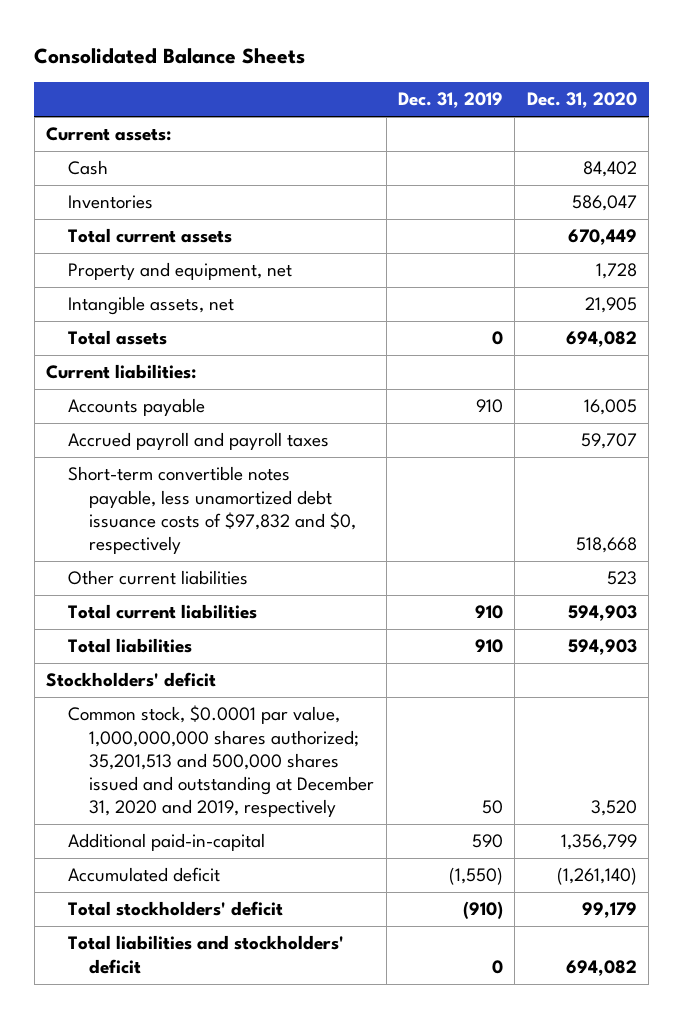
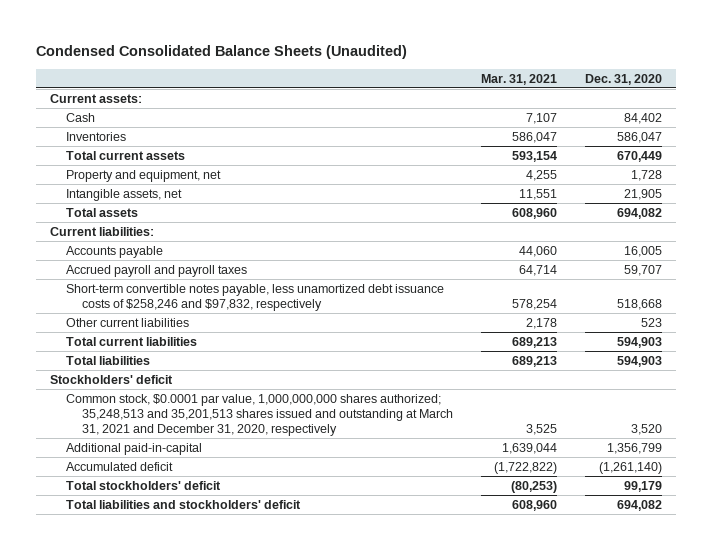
[34,48,306,65] Consolidated Balance Sheets -> [36,44,408,59] Condensed Consolidated Balance Sheets (Unaudited)
[398,92,504,109] Dec. 31, 2019 -> none
none -> [480,73,557,85] Mar. 31, 2021
[67,466,357,554] Short-term convertible notes payable, less unamortized debt issuance costs of $97,832 and $0, respectively -> [66,284,445,312] Short-term convertible notes payable, less unamortized debt issuance costs of $258,246 and $97,832, respectively
[67,705,375,817] Common stock, $0.0001 par value, 1,000,000,000 shares authorized; 35,201,513 and 500,000 shares issued and outstanding at December 31, 2020 and 2019, respectively -> [66,394,454,437] Common stock, $0.0001 par value, 1,000,000,000 shares authorized; 35,248,513 and 35,201,513 shares issued and outstanding at March 31, 2021 and December 31, 2020, respectively

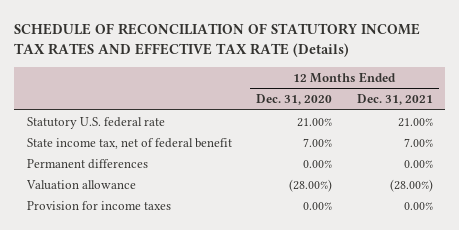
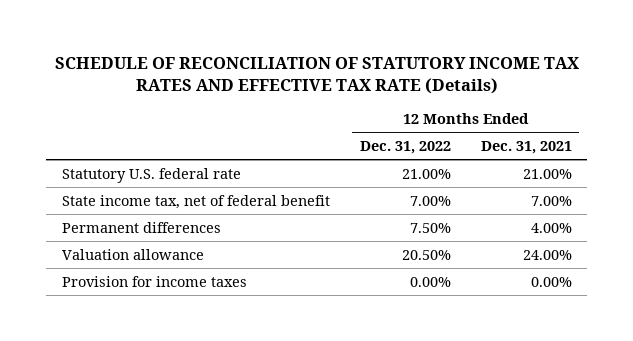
[256,94,333,106] Dec. 31, 2020 -> none
none -> [359,140,451,154] Dec. 31, 2022
[403,159,433,168] 0.00% -> [530,222,572,233] 4.00%
[389,178,433,192] (28.00%) -> [522,249,572,260] 24.00%

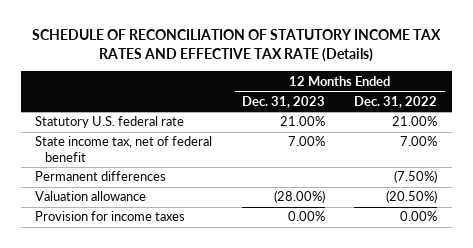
[480,140,572,154] Dec. 31, 2021 -> none
none -> [241,95,325,108] Dec. 31, 2023
[409,222,451,233] 7.50% -> [394,170,438,184] (7.50%)
[401,249,451,260] 20.50% -> [386,190,438,204] (20.50%)

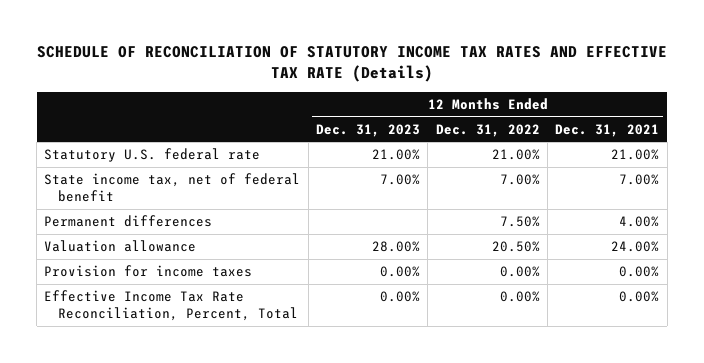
none -> [555,123,660,137] Dec. 31, 2021
[394,170,438,184] (7.50%) -> [499,216,540,228] 7.50%
[273,190,325,204] (28.00%) -> [372,241,421,253] 28.00%
[386,190,438,204] (20.50%) -> [491,241,540,253] 20.50%
none -> [44,290,298,322] Effective Income Tax Rate Reconciliation, Percent, Total

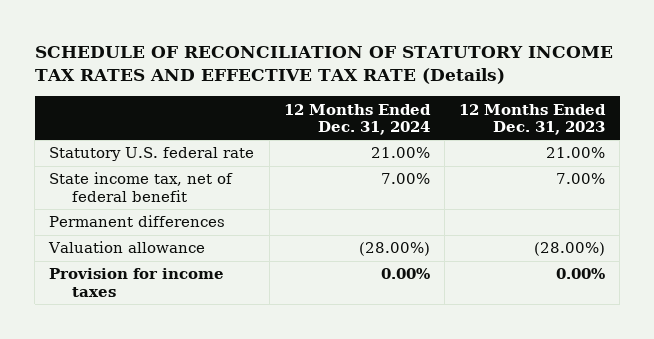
[435,123,540,137] Dec. 31, 2022 -> none
[555,123,660,137] Dec. 31, 2021 -> none
none -> [283,103,431,135] 12 Months Ended Dec. 31, 2024
[372,241,421,253] 28.00% -> [533,242,605,257] (28.00%)
[44,290,298,322] Effective Income Tax Rate Reconciliation, Percent, Total -> none

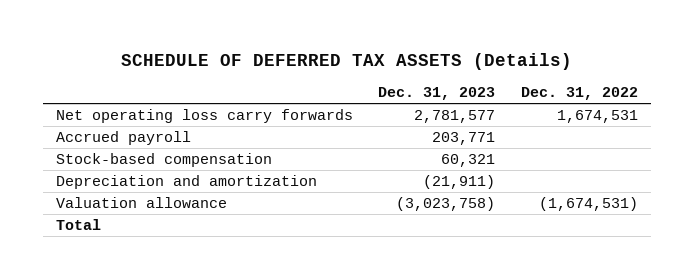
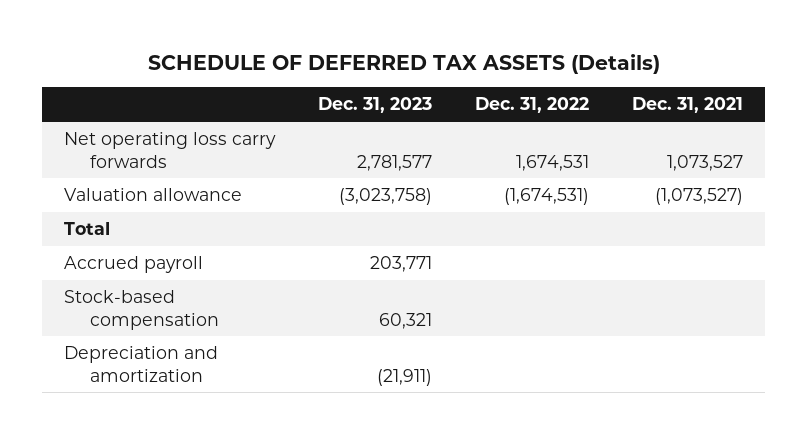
none -> [632,97,744,114] Dec. 31, 2021
[55,197,227,209] Valuation allowance -> [63,188,242,202] Valuation allowance
[55,219,101,231] Total -> [63,222,110,236] Total

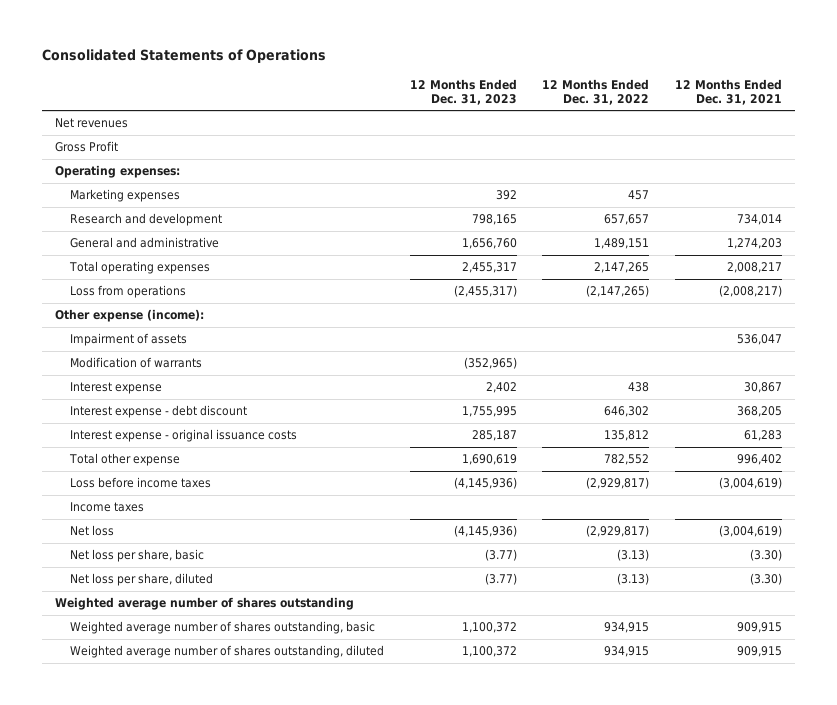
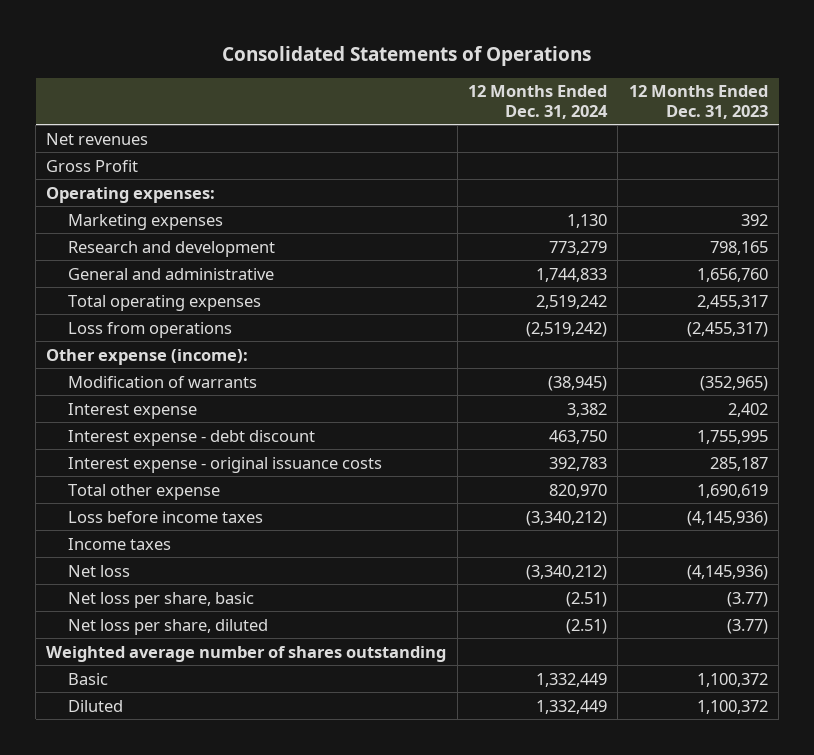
[542,78,650,106] 12 Months Ended Dec. 31, 2022 -> none
[675,78,783,106] 12 Months Ended Dec. 31, 2021 -> none
none -> [468,85,609,119] 12 Months Ended Dec. 31, 2024
[69,333,187,347] Impairment of assets -> none
[69,621,375,635] Weighted average number of shares outstanding, basic -> [68,672,109,685] Basic
[69,645,384,659] Weighted average number of shares outstanding, diluted -> [68,699,124,712] Diluted

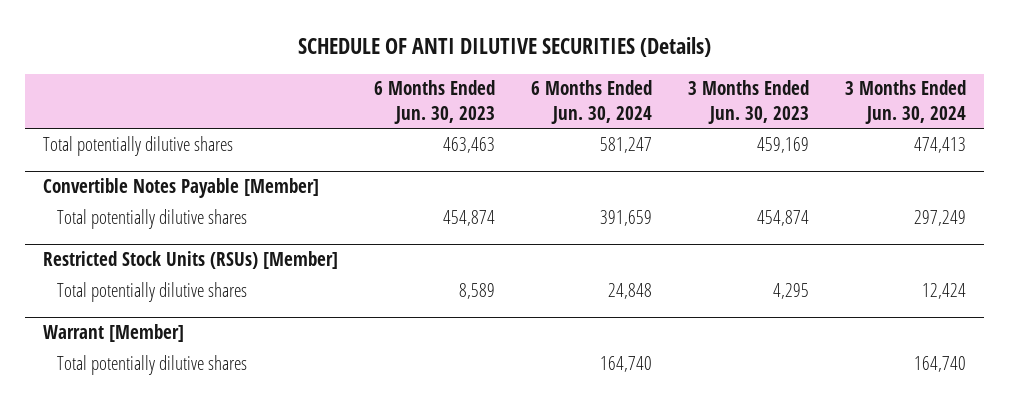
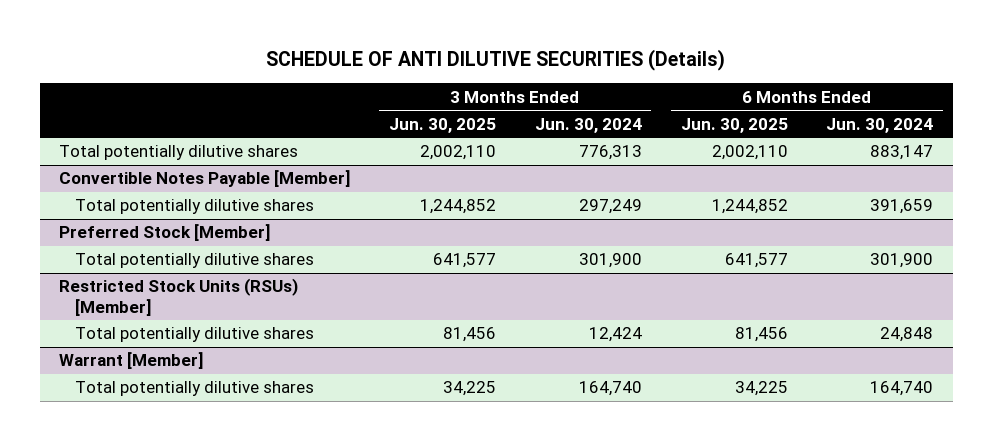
[374,80,496,124] 6 Months Ended Jun. 30, 2023 -> none
[688,80,810,124] 3 Months Ended Jun. 30, 2023 -> none
none -> [388,117,496,133] Jun. 30, 2025
none -> [680,117,788,133] Jun. 30, 2025
[600,136,653,153] 581,247 -> [870,145,934,161] 883,147
[914,136,967,153] 474,413 -> [578,145,642,161] 776,313
none -> [59,224,271,242] Preferred Stock [Member]
none -> [74,253,314,269] Total potentially dilutive shares

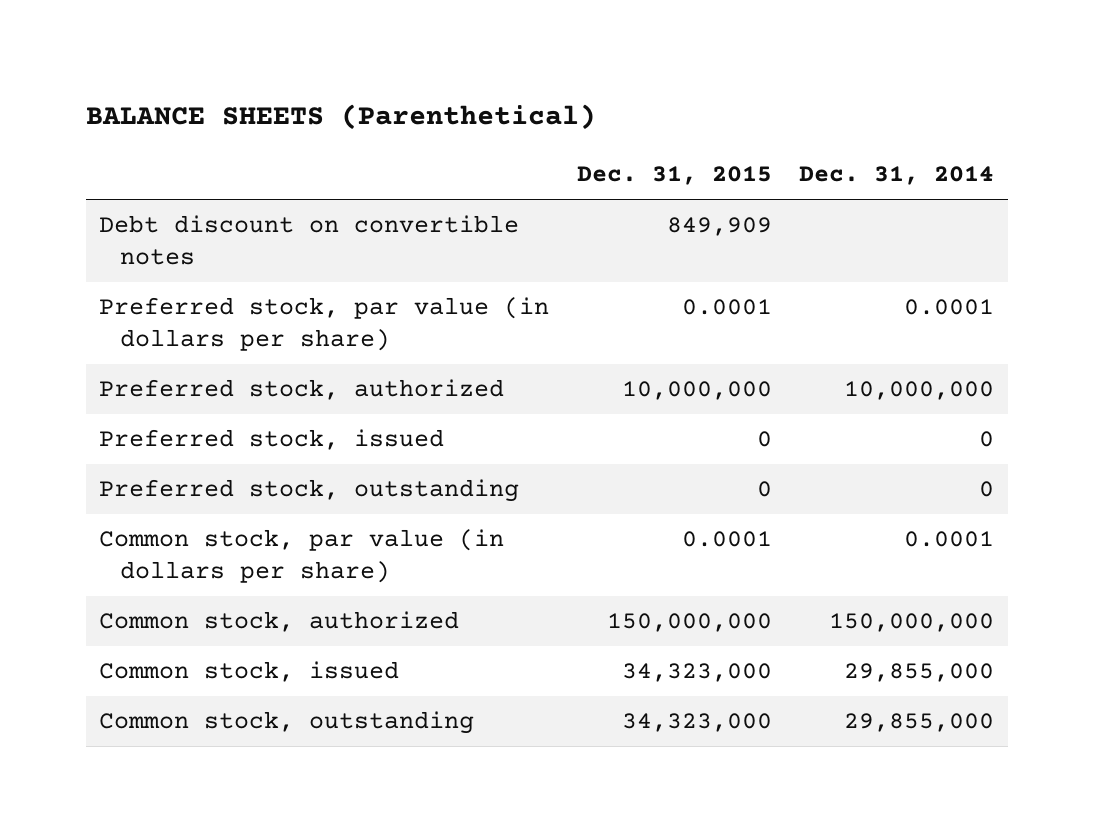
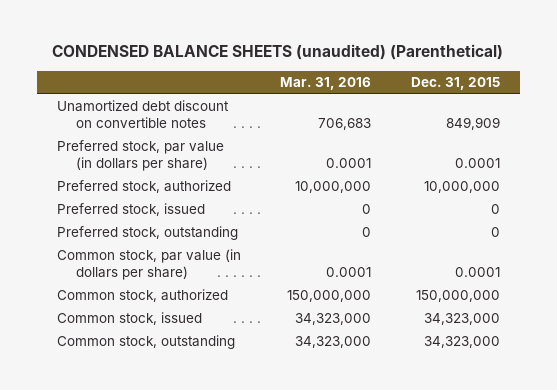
[85,104,596,131] BALANCE SHEETS (Parenthetical) -> [52,44,504,61] CONDENSED BALANCE SHEETS (unaudited) (Parenthetical)
[799,166,995,186] Dec. 31, 2014 -> none
none -> [280,77,372,91] Mar. 31, 2016
[99,215,520,265] Debt discount on convertible notes -> [56,100,229,129] Unamortized debt discount on convertible notes

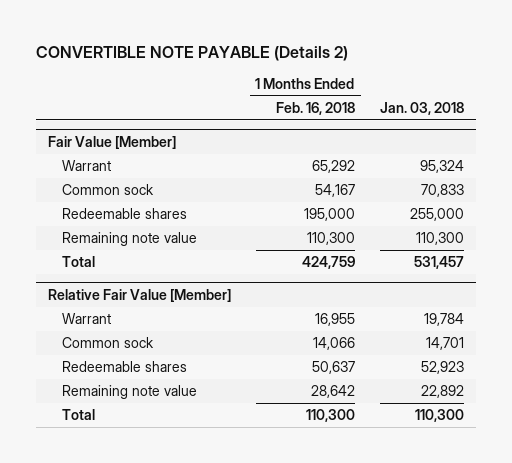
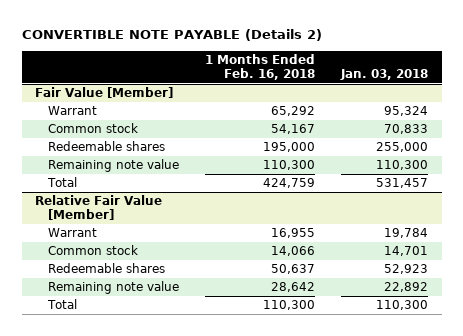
[61,184,154,196] Common sock -> [47,123,138,134] Common stock
[61,337,154,349] Common sock -> [47,245,138,256] Common stock

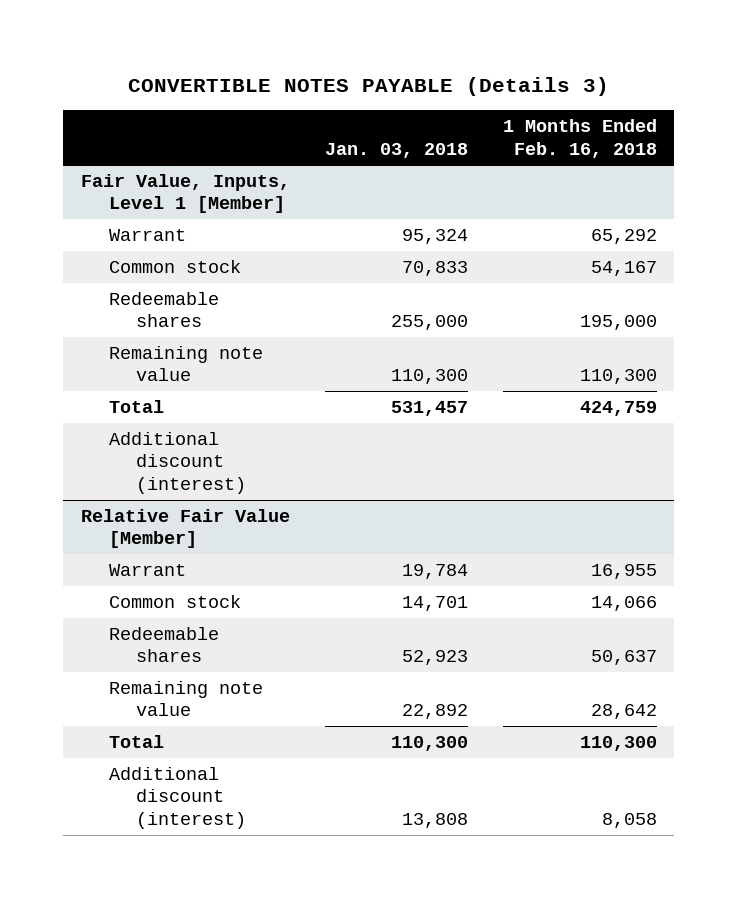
[21,29,322,42] CONVERTIBLE NOTE PAYABLE (Details 2) -> [127,76,609,96] CONVERTIBLE NOTES PAYABLE (Details 3)
[34,87,173,99] Fair Value [Member] -> [80,173,290,214] Fair Value, Inputs, Level 1 [Member]
none -> [108,431,247,494] Additional discount (interest)
none -> [108,766,247,829] Additional discount (interest)

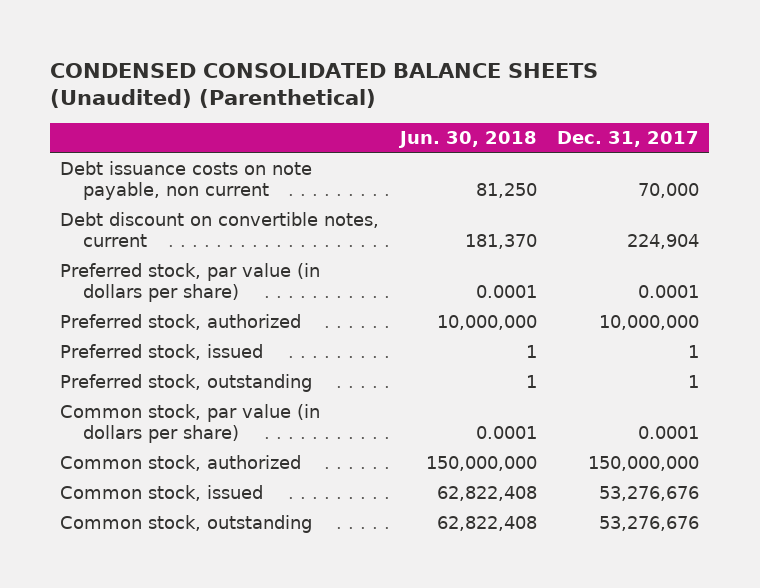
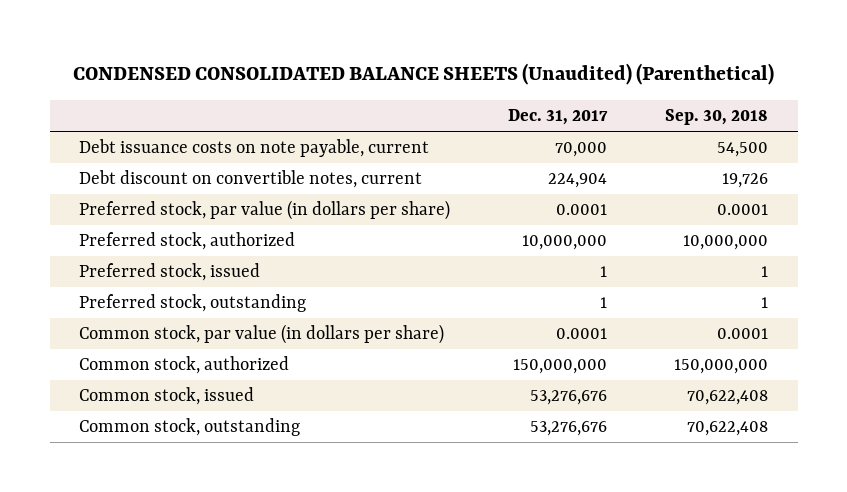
[397,131,537,149] Jun. 30, 2018 -> none
none -> [665,109,769,126] Sep. 30, 2018
[60,161,313,201] Debt issuance costs on note payable, non current -> [78,139,429,158] Debt issuance costs on note payable, current

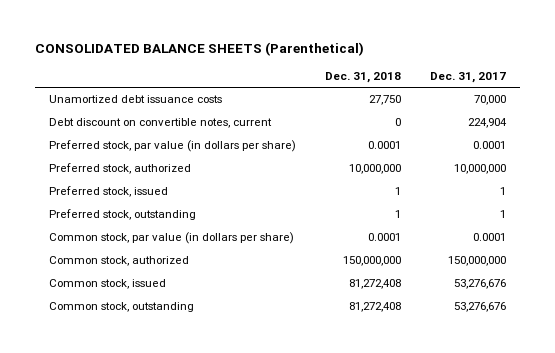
[72,63,774,86] CONDENSED CONSOLIDATED BALANCE SHEETS (Unaudited) (Parenthetical) -> [34,41,364,56] CONSOLIDATED BALANCE SHEETS (Parenthetical)
[665,109,769,126] Sep. 30, 2018 -> none
none -> [325,71,402,83] Dec. 31, 2018
[78,139,429,158] Debt issuance costs on note payable, current -> none
none -> [49,95,223,104] Unamortized debt issuance costs

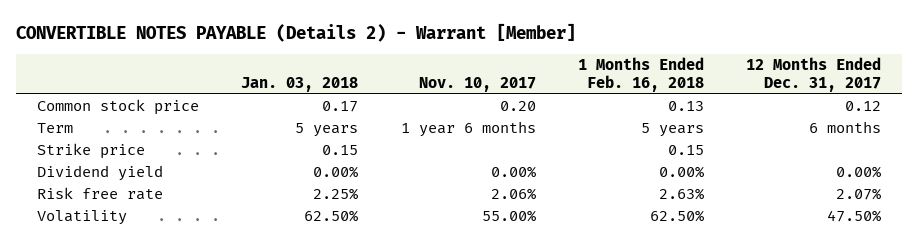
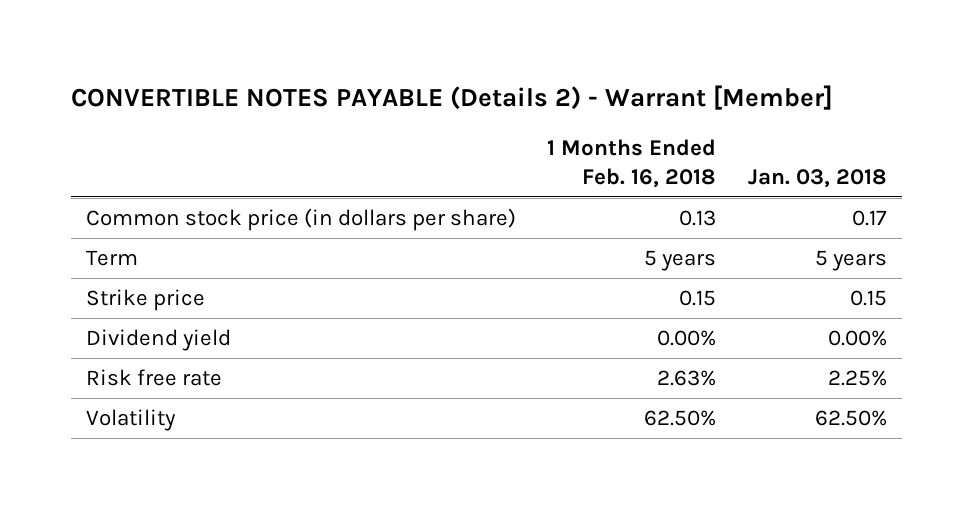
[418,77,536,93] Nov. 10, 2017 -> none
[746,57,882,93] 12 Months Ended Dec. 31, 2017 -> none
[37,99,200,116] Common stock price -> [86,208,517,232] Common stock price (in dollars per share)

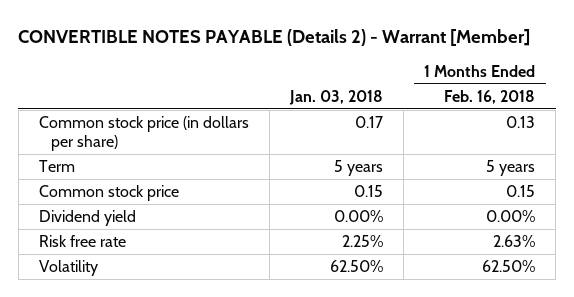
[86,289,206,312] Strike price -> [38,184,179,201] Common stock price

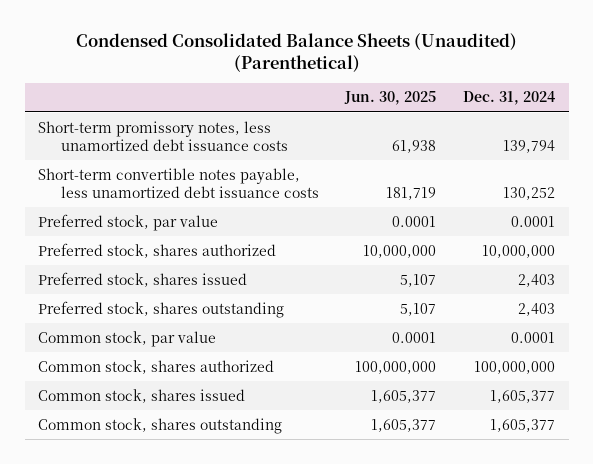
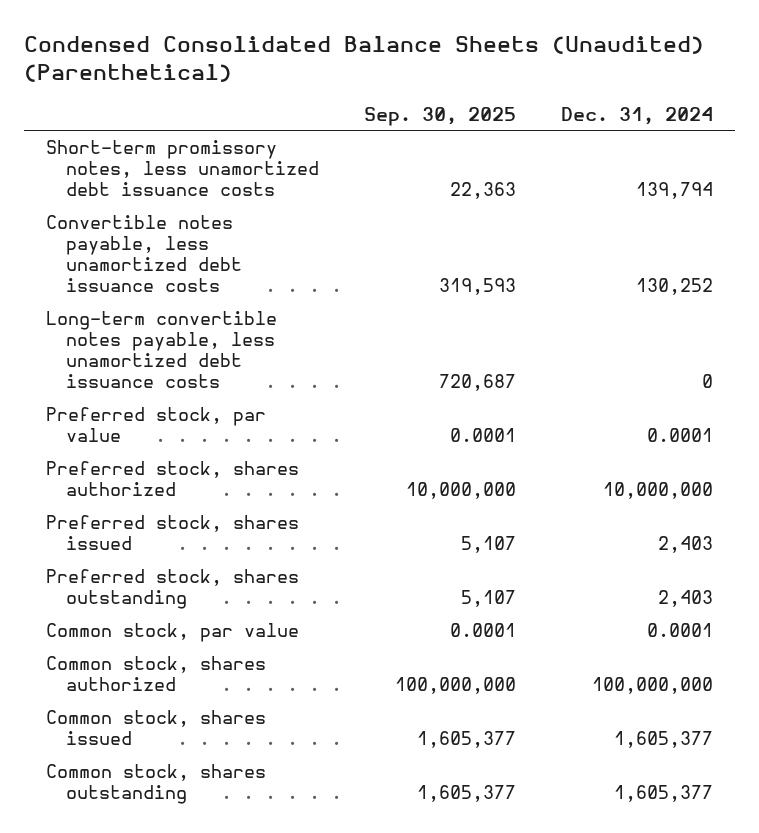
[344,91,437,106] Jun. 30, 2025 -> none
none -> [363,106,516,126] Sep. 30, 2025
[37,167,319,198] Short-term convertible notes payable, less unamortized debt issuance costs -> [46,215,243,293] Convertible notes payable, less unamortized debt issuance costs
none -> [46,311,278,389] Long-term convertible notes payable, less unamortized debt issuance costs

